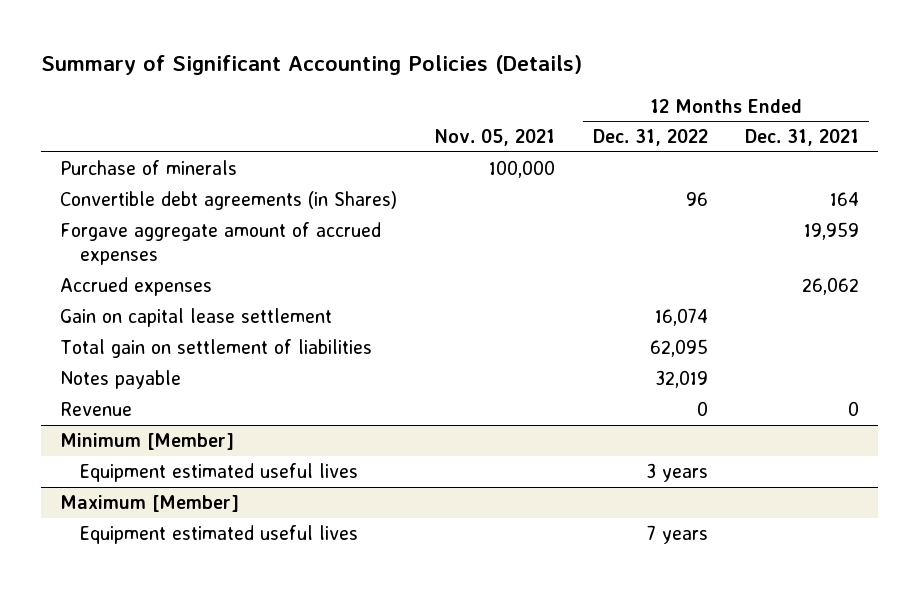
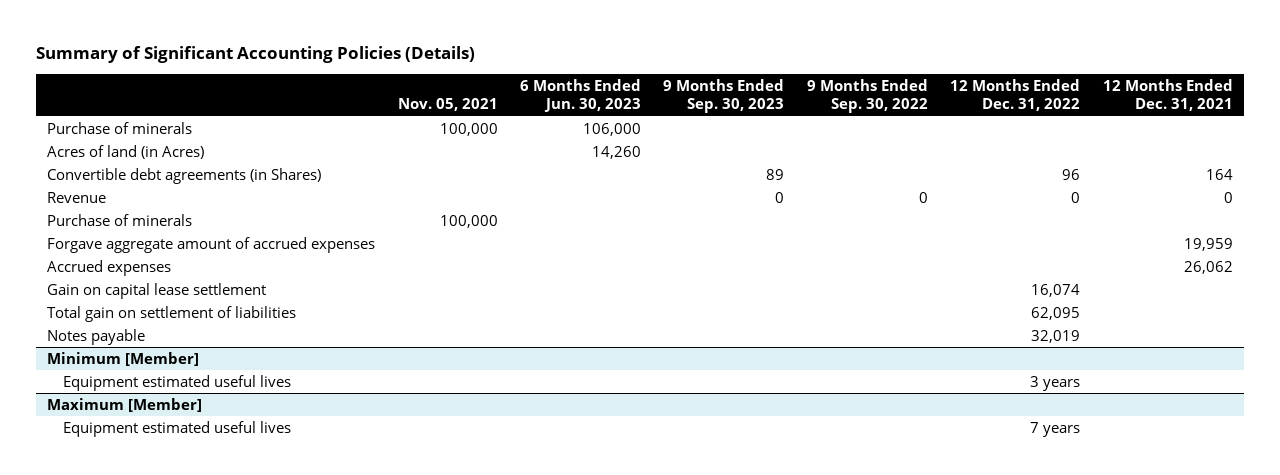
none -> [520,79,642,113] 6 Months Ended Jun. 30, 2023
none -> [663,79,785,114] 9 Months Ended Sep. 30, 2023
none -> [806,79,928,114] 9 Months Ended Sep. 30, 2022
none -> [47,144,205,159] Acres of land (in Acres)
[59,401,132,416] Revenue -> [47,191,107,203] Revenue
none -> [47,213,193,226] Purchase of minerals

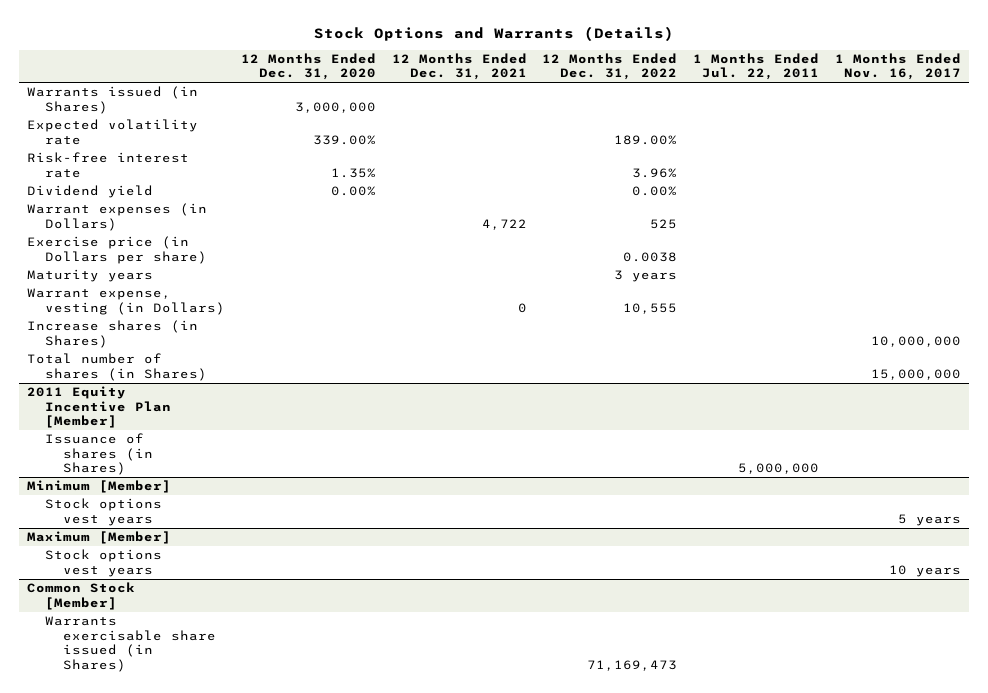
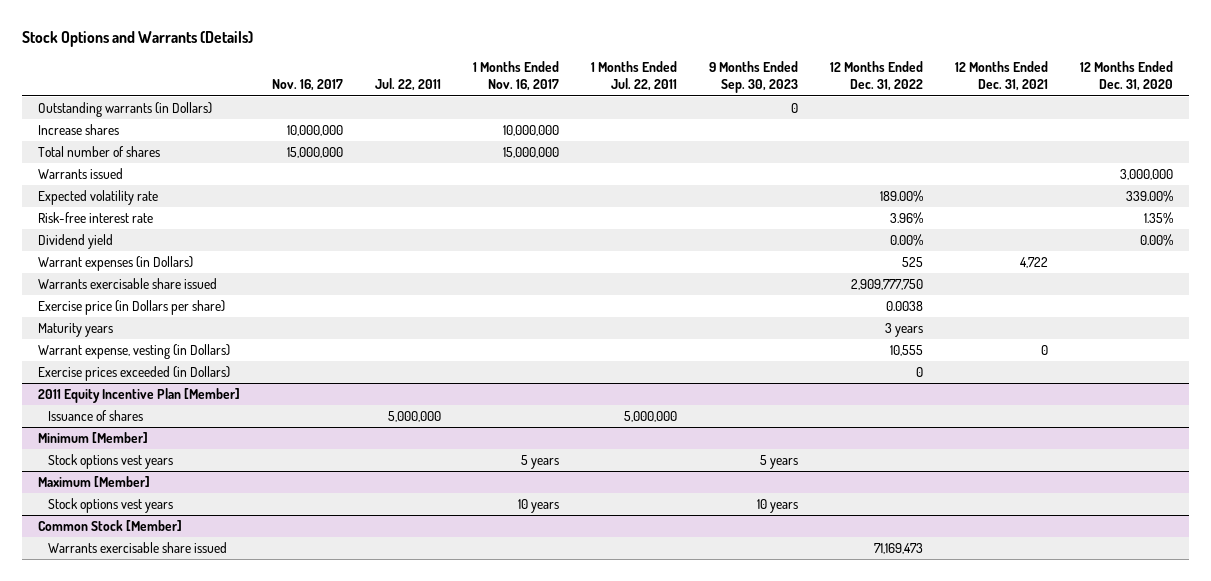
none -> [272,79,344,92] Nov. 16, 2017
none -> [375,78,442,92] Jul. 22, 2011
none -> [708,61,798,94] 9 Months Ended Sep. 30, 2023
none -> [38,102,213,118] Outstanding warrants (in Dollars)
none -> [38,124,120,136] Increase shares
none -> [38,146,161,158] Total number of shares
[27,86,199,114] Warrants issued (in Shares) -> [38,168,124,180] Warrants issued
none -> [38,278,218,290] Warrants exercisable share issued
[27,320,199,348] Increase shares (in Shares) -> none
[27,353,208,381] Total number of shares (in Shares) -> none
none -> [38,366,231,382] Exercise prices exceeded (in Dollars)
[45,433,154,476] Issuance of shares (in Shares) -> [48,410,144,422] Issuance of shares
[45,616,217,672] Warrants exercisable share issued (in Shares) -> [48,542,228,554] Warrants exercisable share issued

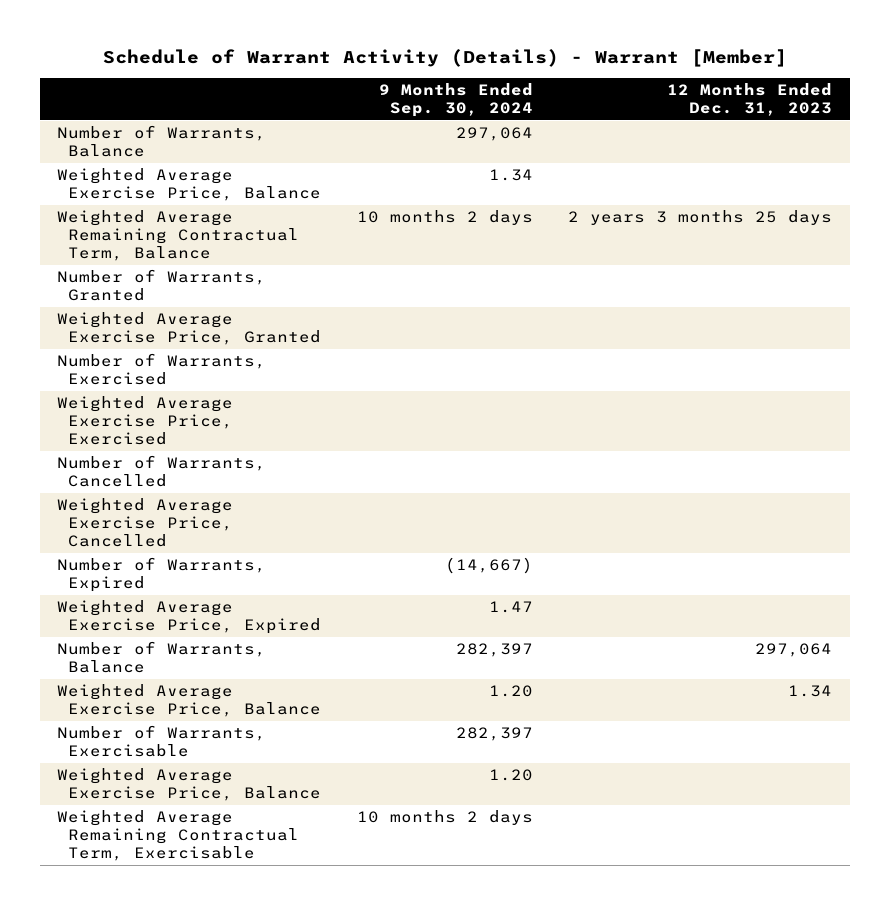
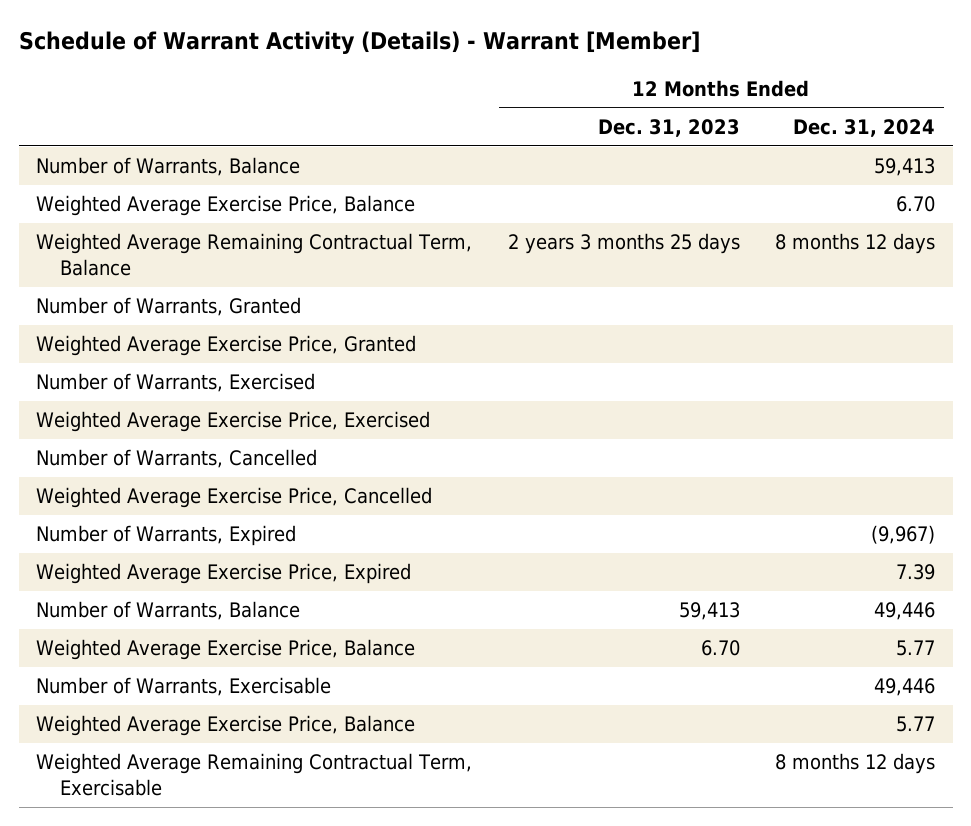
[378,82,533,117] 9 Months Ended Sep. 30, 2024 -> none
none -> [792,118,935,137] Dec. 31, 2024
[755,643,833,658] 297,064 -> [678,602,740,621] 59,413
[788,685,833,698] 1.34 -> [700,640,740,657] 6.70

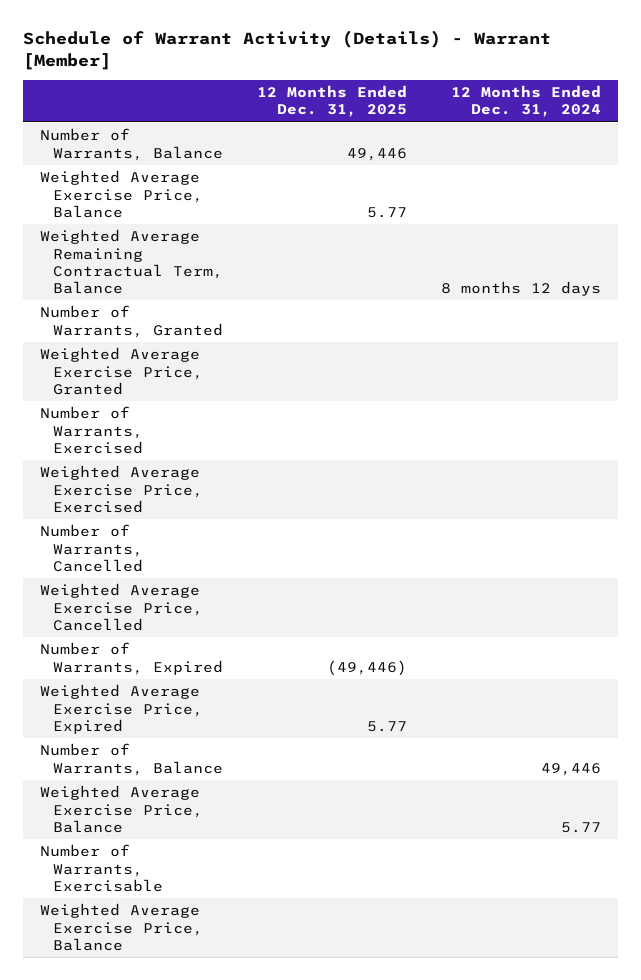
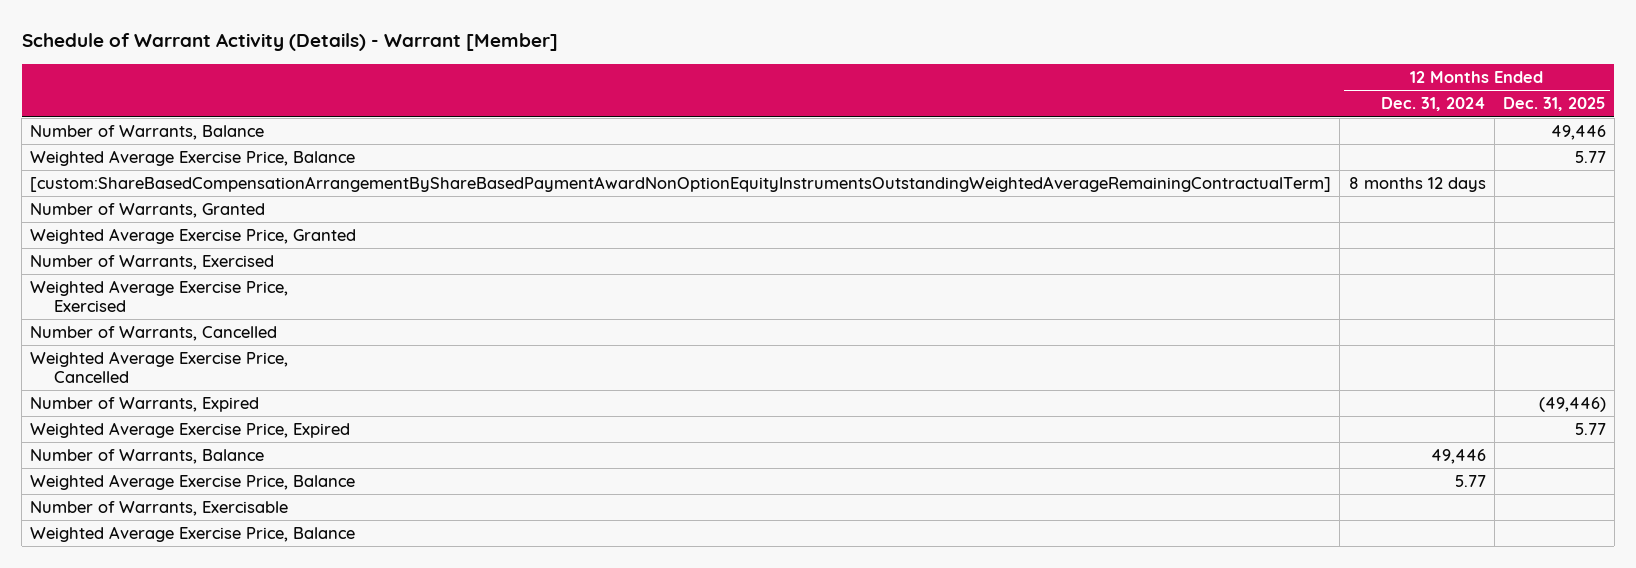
[40,229,224,294] Weighted Average Remaining Contractual Term, Balance -> [30,176,1332,193] [custom:ShareBasedCompensationArrangementByShareBasedPaymentAwardNonOptionEquityInstrumentsOutstandingWeightedAverageRemainingContractualTerm]

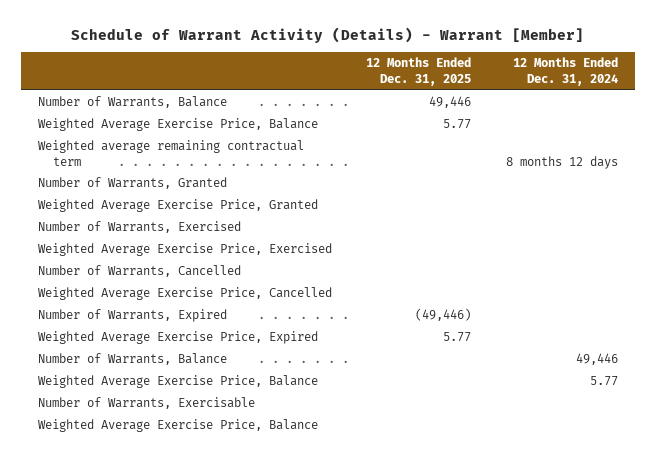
[30,176,1332,193] [custom:ShareBasedCompensationArrangementByShareBasedPaymentAwardNonOptionEquityInstrumentsOutstandingWeightedAverageRemainingContractualTerm] -> [38,140,305,166] Weighted average remaining contractual term

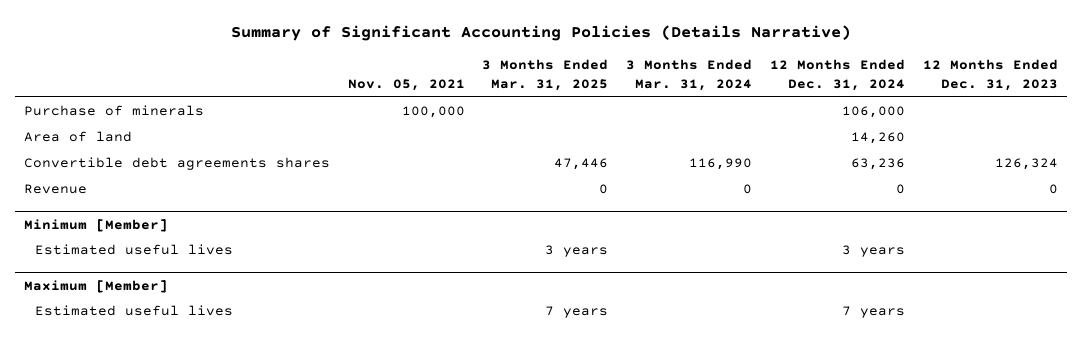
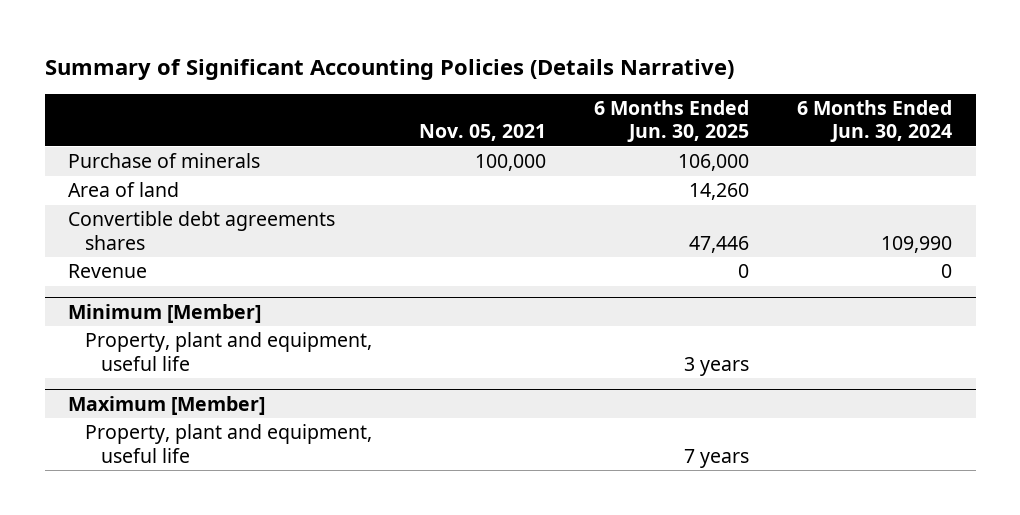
[482,59,609,92] 3 Months Ended Mar. 31, 2025 -> none
[626,59,753,92] 3 Months Ended Mar. 31, 2024 -> none
[770,59,906,92] 12 Months Ended Dec. 31, 2024 -> none
[923,59,1059,92] 12 Months Ended Dec. 31, 2023 -> none
none -> [594,100,750,143] 6 Months Ended Jun. 30, 2025
none -> [796,100,952,143] 6 Months Ended Jun. 30, 2024
[35,244,234,256] Estimated useful lives -> [84,332,372,371] Property, plant and equipment, useful life
[35,305,234,317] Estimated useful lives -> [84,424,372,463] Property, plant and equipment, useful life

